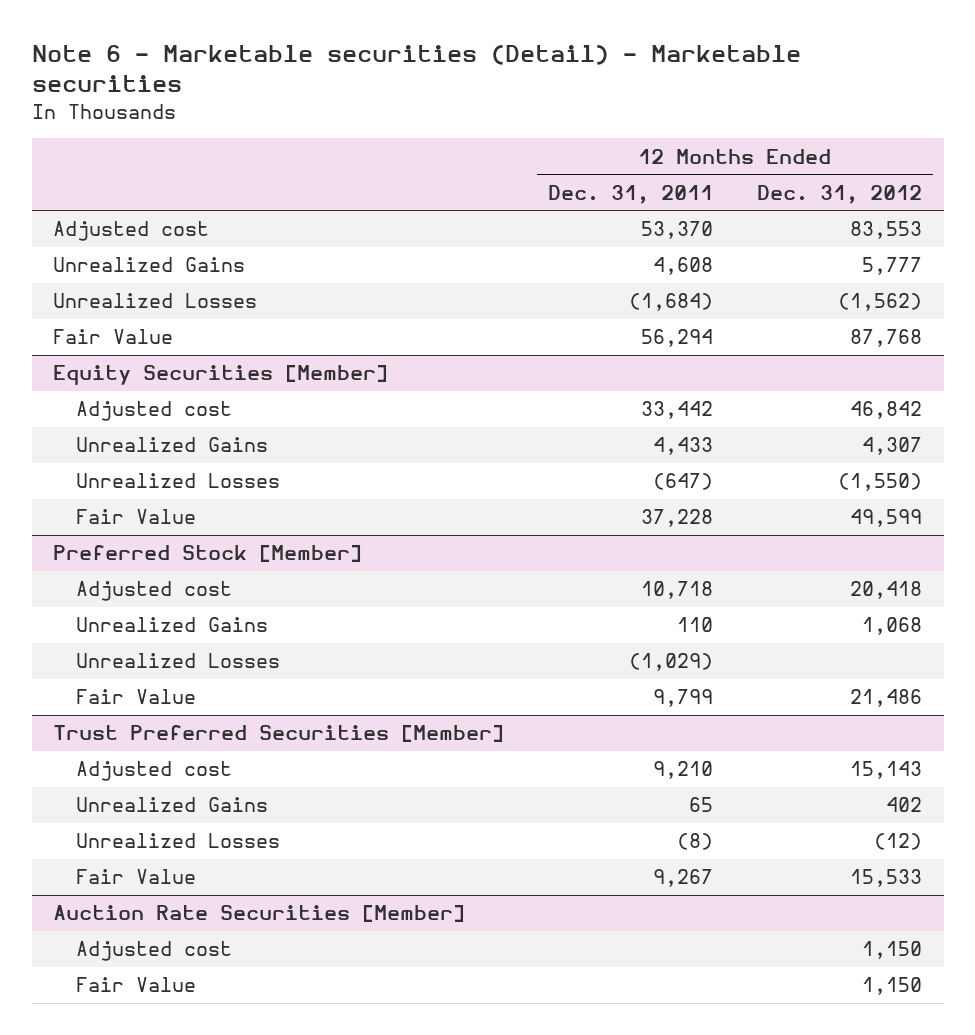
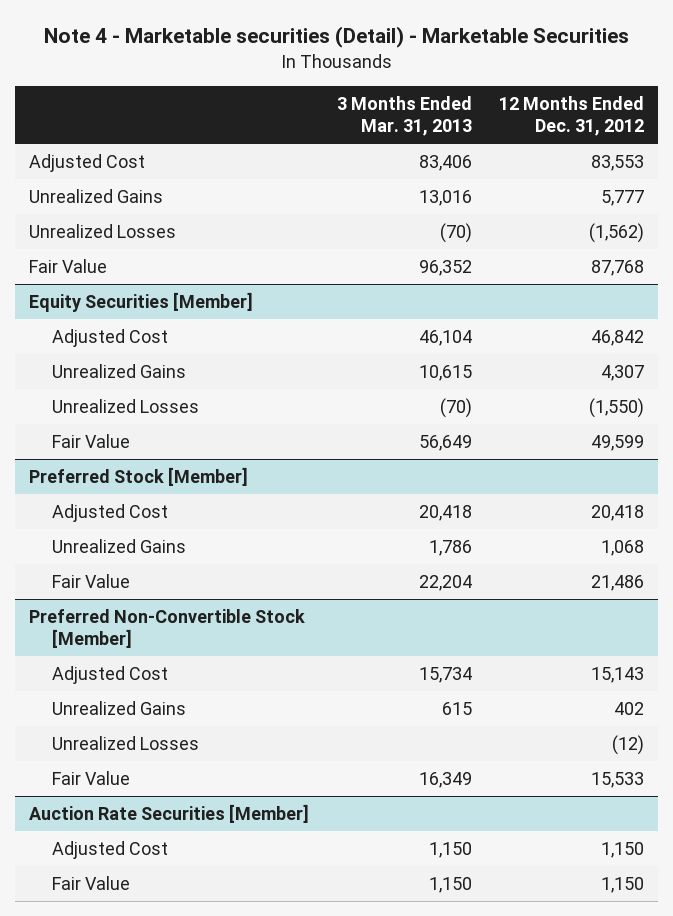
[31,44,801,93] Note 6 - Marketable securities (Detail) - Marketable securities -> [43,26,629,49] Note 4 - Marketable securities (Detail) - Marketable Securities
[548,184,714,204] Dec. 31, 2011 -> none
none -> [336,96,472,137] 3 Months Ended Mar. 31, 2013
[53,221,210,242] Adjusted cost -> [29,153,146,172] Adjusted Cost
[75,401,232,422] Adjusted cost -> [51,328,168,347] Adjusted Cost
[75,581,232,602] Adjusted cost -> [51,503,168,522] Adjusted Cost
[75,653,280,669] Unrealized Losses -> none
[53,725,505,743] Trust Preferred Securities [Member] -> none
none -> [29,608,306,648] Preferred Non-Convertible Stock [Member]
[75,761,232,782] Adjusted cost -> [51,665,168,684] Adjusted Cost
[75,941,232,962] Adjusted cost -> [51,840,168,859] Adjusted Cost

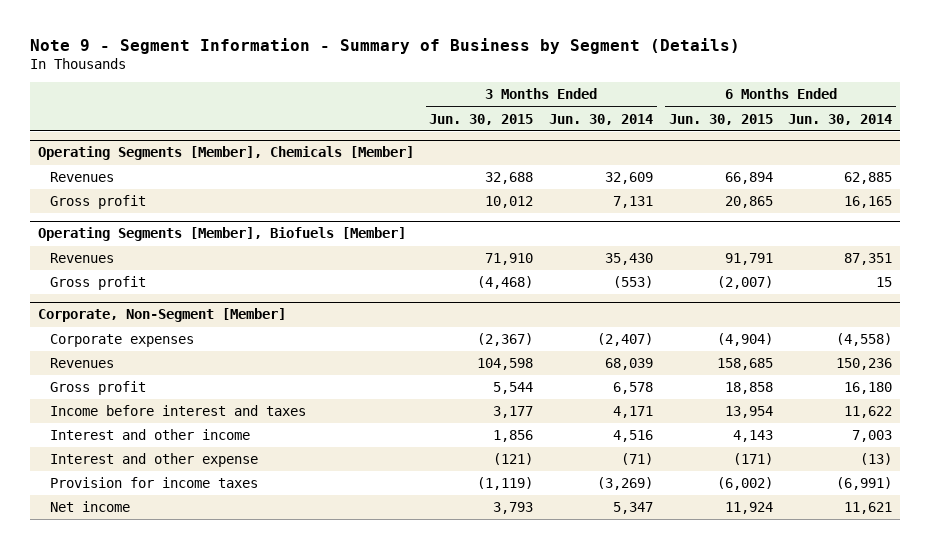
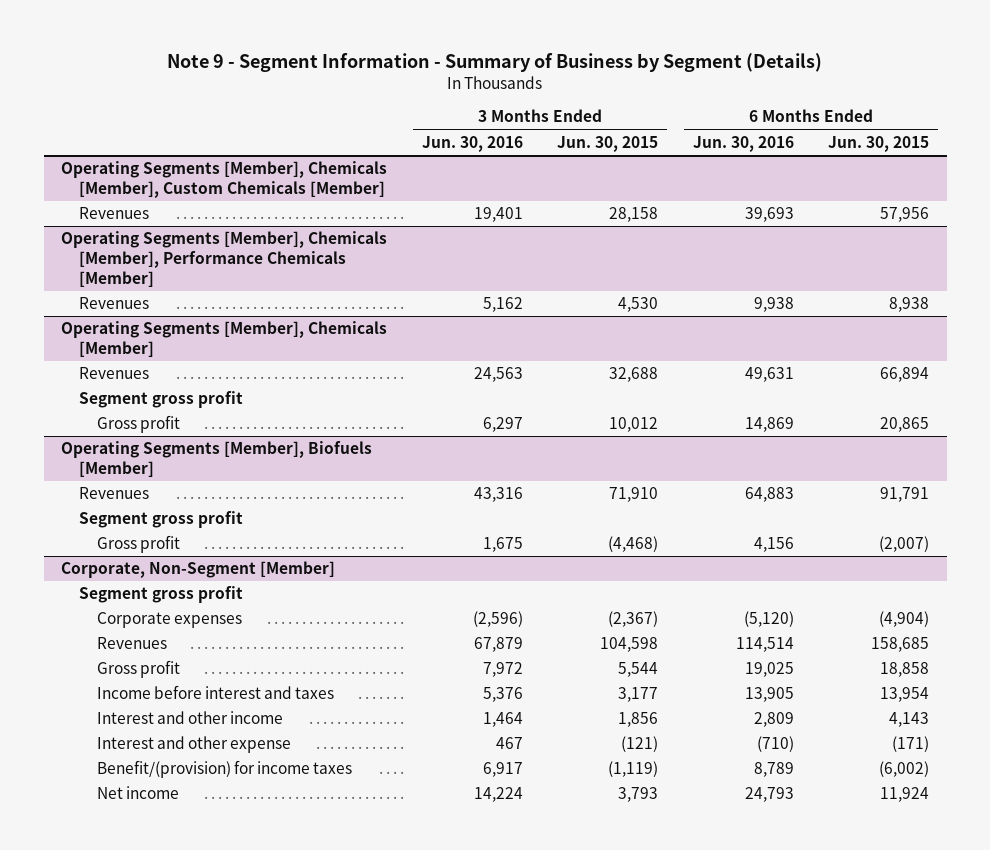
[549,113,654,125] Jun. 30, 2014 -> none
[788,113,893,125] Jun. 30, 2014 -> none
none -> [421,135,523,152] Jun. 30, 2016
none -> [692,135,794,152] Jun. 30, 2016
none -> [60,161,387,199] Operating Segments [Member], Chemicals [Member], Custom Chemicals [Member]
none -> [79,207,150,220] Revenues
none -> [60,231,387,287] Operating Segments [Member], Chemicals [Member], Performance Chemicals [Member]
none -> [79,297,150,310] Revenues
none -> [79,391,244,409] Segment gross profit
none -> [79,511,244,529] Segment gross profit
none -> [79,586,244,604] Segment gross profit
[50,477,259,489] Provision for income taxes -> [97,760,353,779] Benefit/(provision) for income taxes

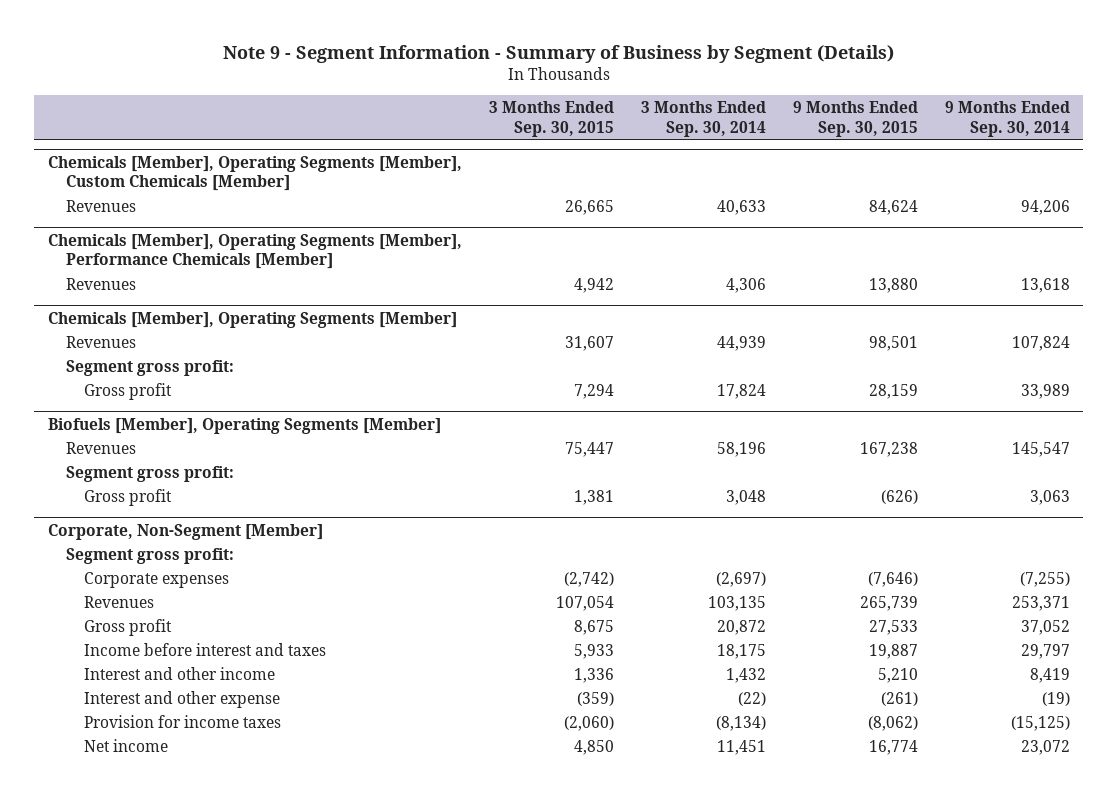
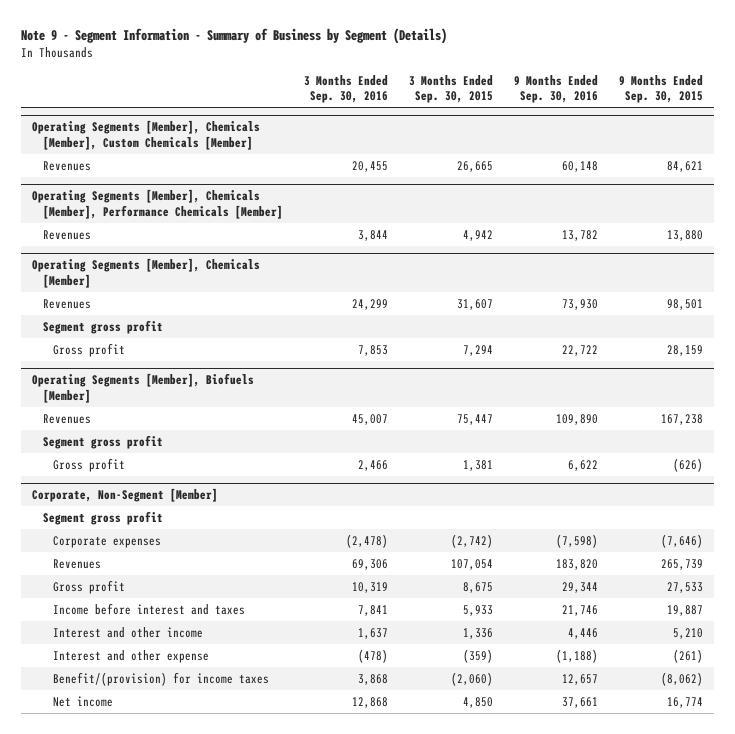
[640,101,766,137] 3 Months Ended Sep. 30, 2014 -> none
[944,101,1070,137] 9 Months Ended Sep. 30, 2014 -> none
none -> [303,74,388,104] 3 Months Ended Sep. 30, 2016
none -> [513,74,598,104] 9 Months Ended Sep. 30, 2016
[47,155,462,192] Chemicals [Member], Operating Segments [Member], Custom Chemicals [Member] -> [31,120,260,150] Operating Segments [Member], Chemicals [Member], Custom Chemicals [Member]
[868,199,918,215] 84,624 -> [667,160,704,172] 84,621
[47,233,462,270] Chemicals [Member], Operating Segments [Member], Performance Chemicals [Member] -> [31,189,283,219] Operating Segments [Member], Chemicals [Member], Performance Chemicals [Member]
[47,311,457,328] Chemicals [Member], Operating Segments [Member] -> [31,258,260,288] Operating Segments [Member], Chemicals [Member]
[66,359,235,376] Segment gross profit: -> [42,319,163,334] Segment gross profit
[47,417,441,434] Biofuels [Member], Operating Segments [Member] -> [31,373,254,403] Operating Segments [Member], Biofuels [Member]
[66,465,235,482] Segment gross profit: -> [42,434,163,449] Segment gross profit
[66,547,235,564] Segment gross profit: -> [42,510,163,525] Segment gross profit
[84,714,282,728] Provision for income taxes -> [53,671,270,686] Benefit/(provision) for income taxes

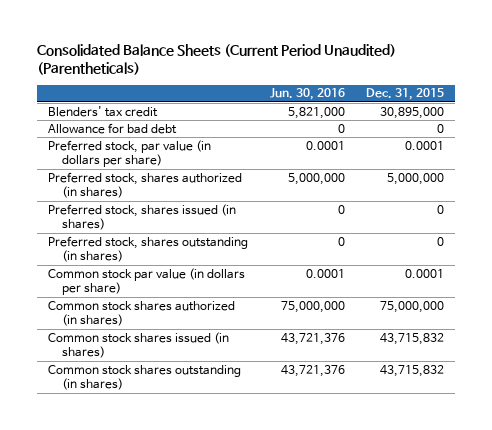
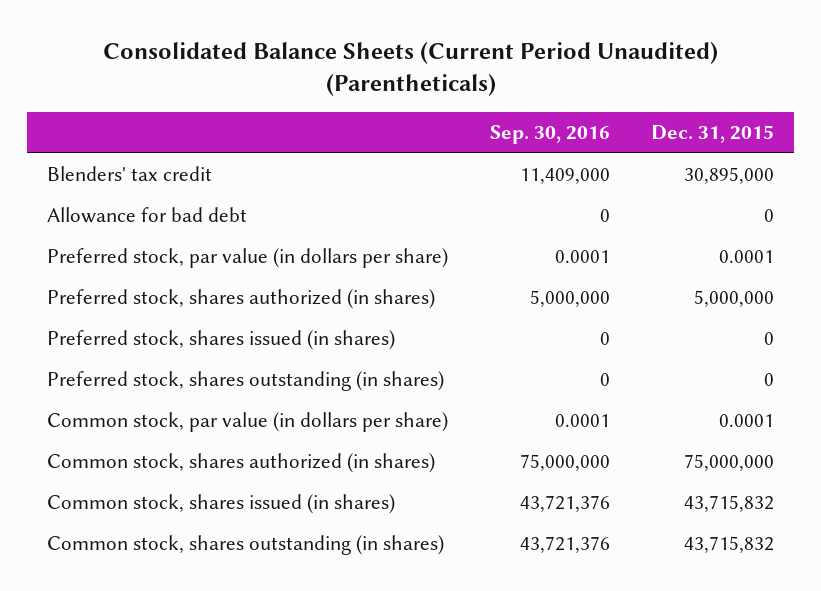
[269,88,345,101] Jun. 30, 2016 -> none
none -> [489,125,610,145] Sep. 30, 2016
[47,267,245,296] Common stock par value (in dollars per share) -> [47,412,449,433] Common stock, par value (in dollars per share)
[47,300,235,327] Common stock shares authorized (in shares) -> [47,453,436,474] Common stock, shares authorized (in shares)
[47,331,229,359] Common stock shares issued (in shares) -> [47,494,396,515] Common stock, shares issued (in shares)
[47,364,241,391] Common stock shares outstanding (in shares) -> [47,535,445,556] Common stock, shares outstanding (in shares)

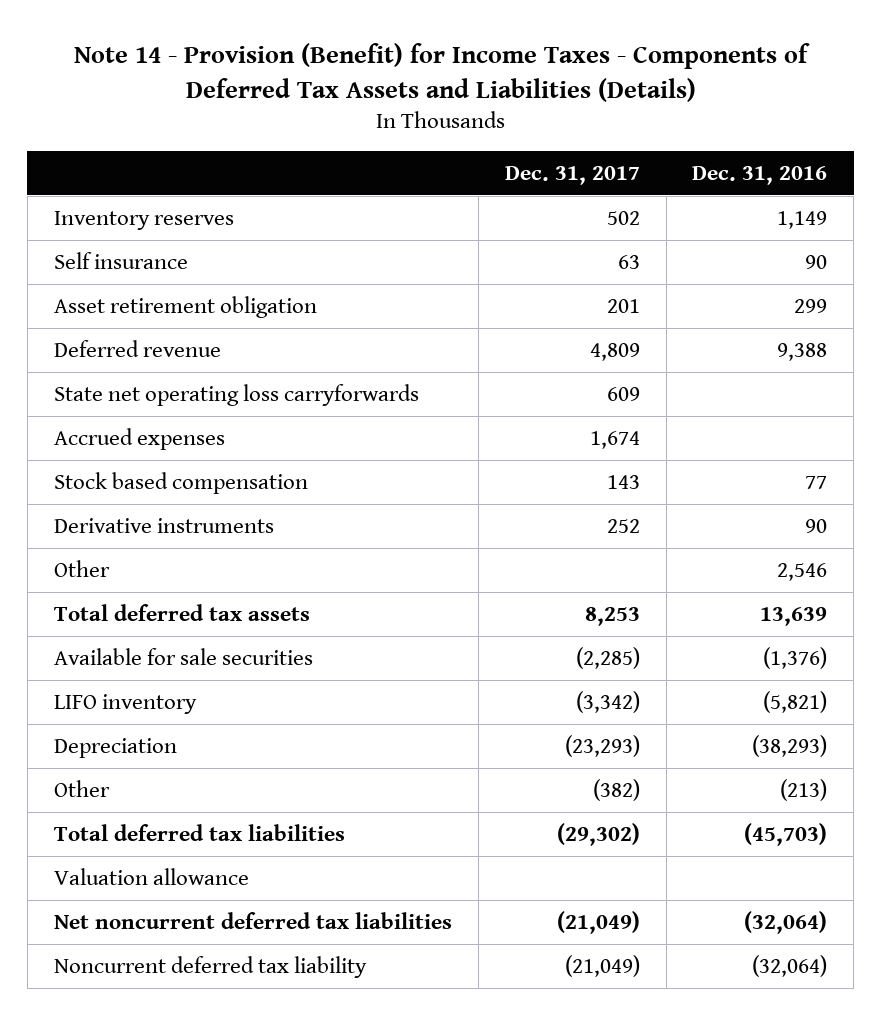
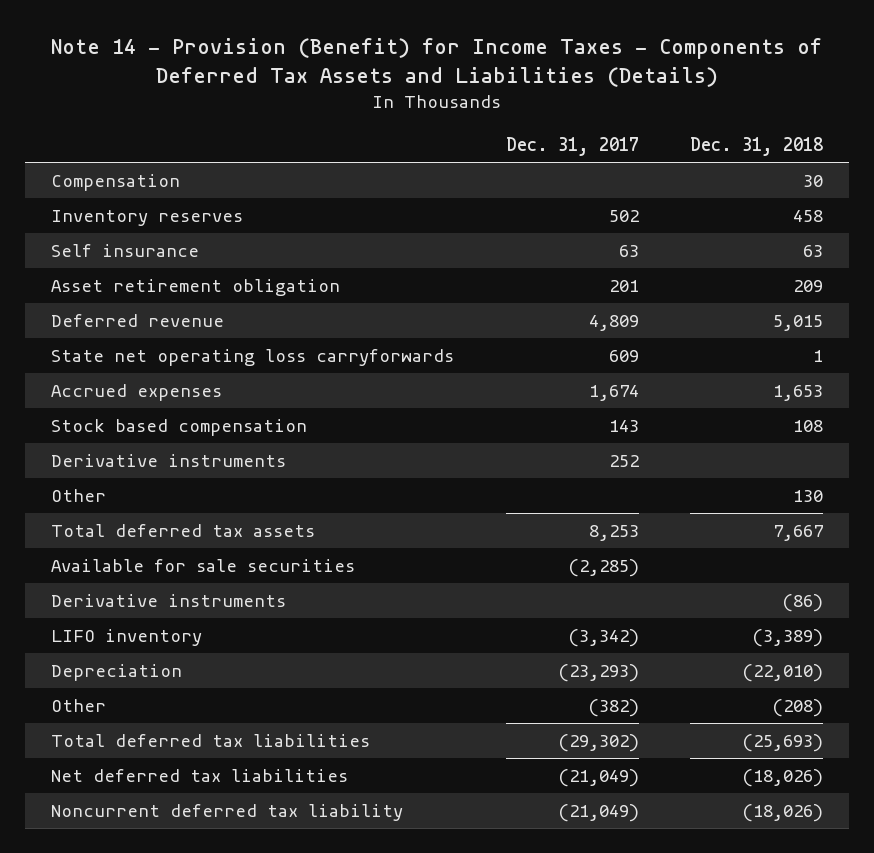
[692,165,828,185] Dec. 31, 2016 -> none
none -> [690,137,824,157] Dec. 31, 2018
none -> [51,174,181,192] Compensation
none -> [51,594,287,608] Derivative instruments
[53,868,249,886] Valuation allowance -> none
[53,912,452,930] Net noncurrent deferred tax liabilities -> [51,769,349,783] Net deferred tax liabilities

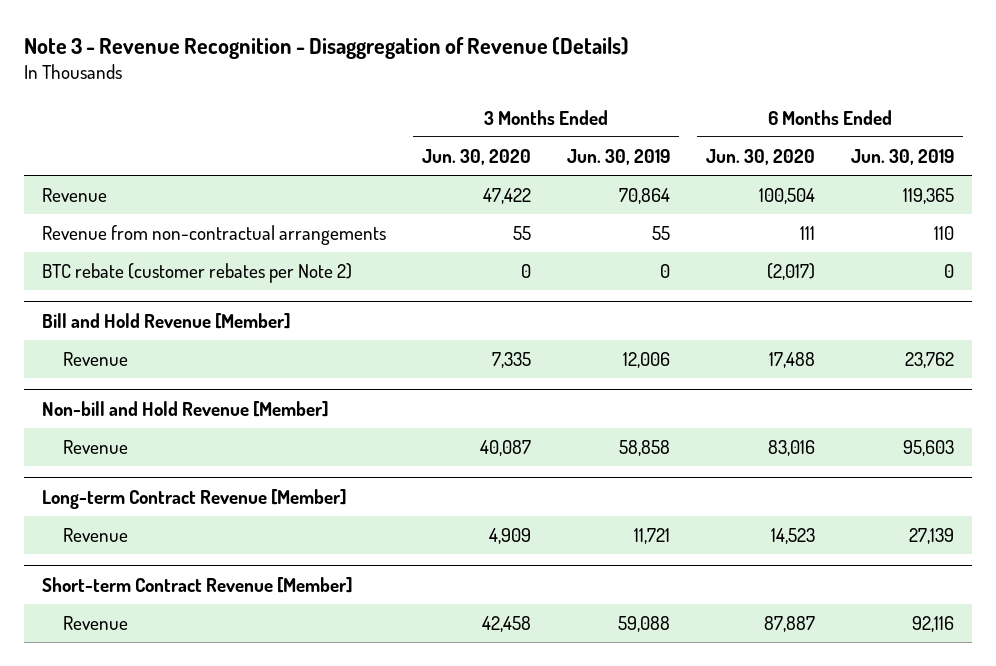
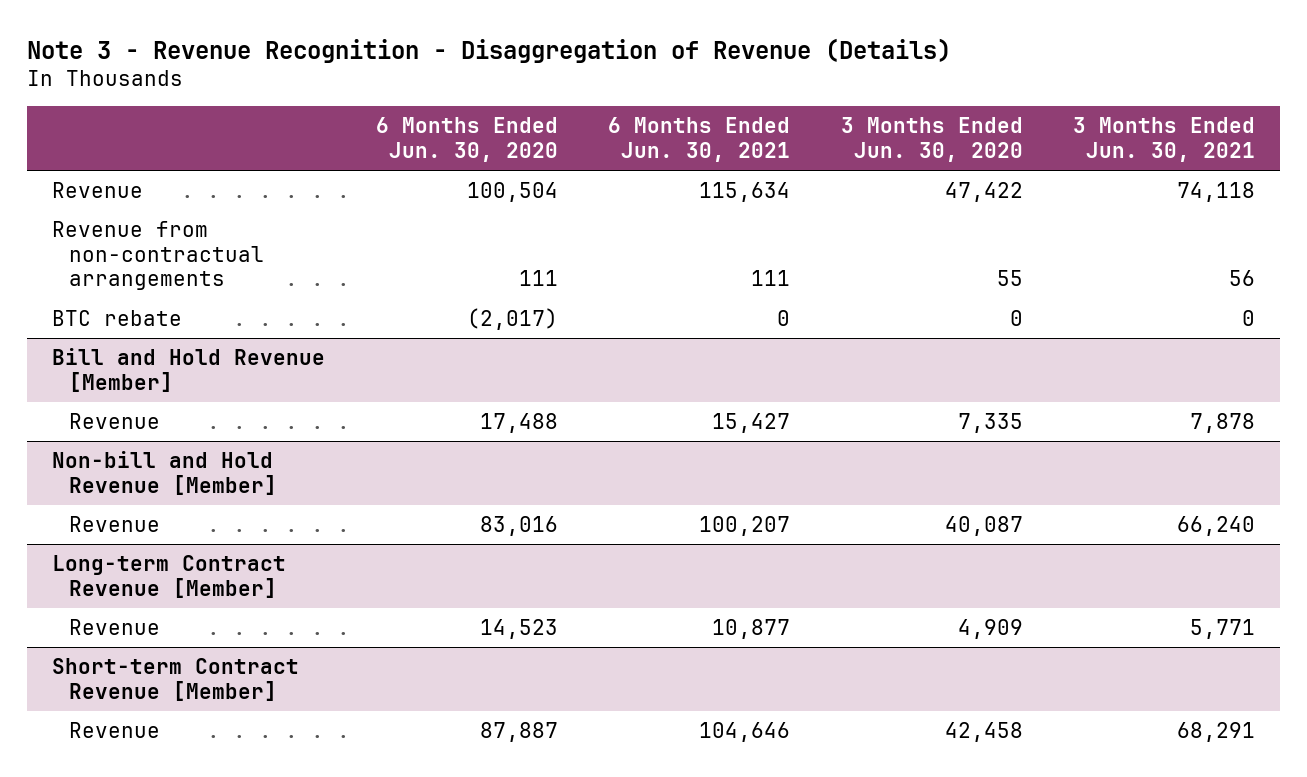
[567,148,671,165] Jun. 30, 2019 -> none
[850,148,954,165] Jun. 30, 2019 -> none
none -> [608,117,791,162] 6 Months Ended Jun. 30, 2021
none -> [1073,117,1256,162] 3 Months Ended Jun. 30, 2021
[42,263,353,284] BTC rebate (customer rebates per Note 2) -> [52,310,183,327] BTC rebate

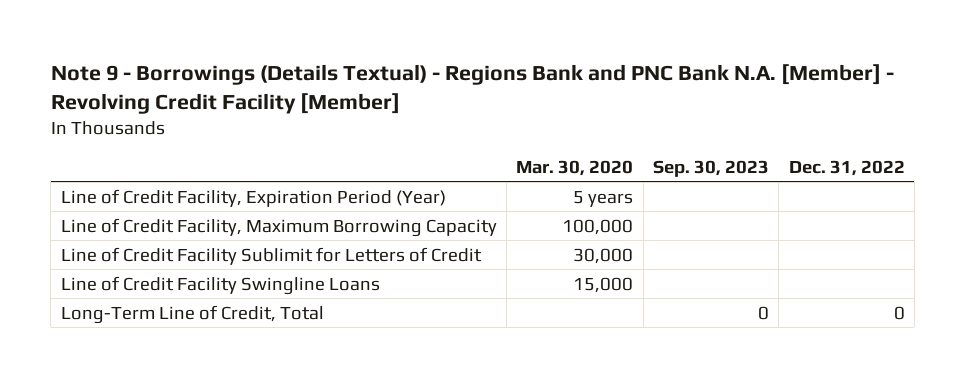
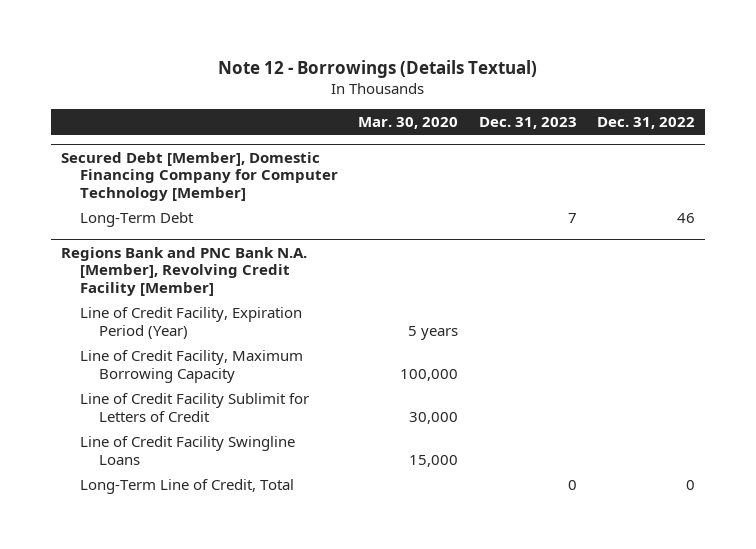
[50,63,894,114] Note 9 - Borrowings (Details Textual) - Regions Bank and PNC Bank N.A. [Member] - Revolving Credit Facility [Member] -> [217,59,537,78] Note 12 - Borrowings (Details Textual)
[652,159,769,177] Sep. 30, 2023 -> none
none -> [478,117,577,130] Dec. 31, 2023
none -> [60,152,339,201] Secured Debt [Member], Domestic Financing Company for Computer Technology [Member]
none -> [80,212,195,228] Long-Term Debt
none -> [60,247,307,296] Regions Bank and PNC Bank N.A. [Member], Revolving Credit Facility [Member]

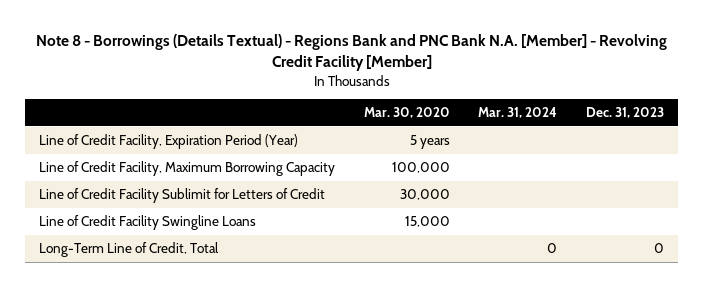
[217,59,537,78] Note 12 - Borrowings (Details Textual) -> [35,34,667,72] Note 8 - Borrowings (Details Textual) - Regions Bank and PNC Bank N.A. [Member] - Revolving Credit Facility [Member]
[597,117,696,130] Dec. 31, 2022 -> none
none -> [478,107,558,119] Mar. 31, 2024
[60,152,339,201] Secured Debt [Member], Domestic Financing Company for Computer Technology [Member] -> none
[80,212,195,228] Long-Term Debt -> none
[60,247,307,296] Regions Bank and PNC Bank N.A. [Member], Revolving Credit Facility [Member] -> none

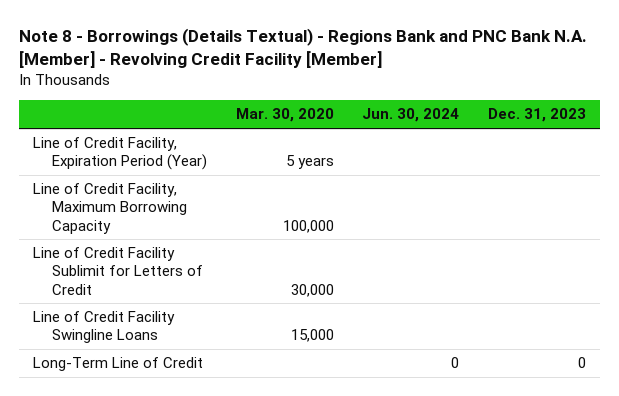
[478,107,558,119] Mar. 31, 2024 -> none
none -> [362,108,460,123] Jun. 30, 2024
[39,242,220,258] Long-Term Line of Credit, Total -> [33,357,204,372] Long-Term Line of Credit

